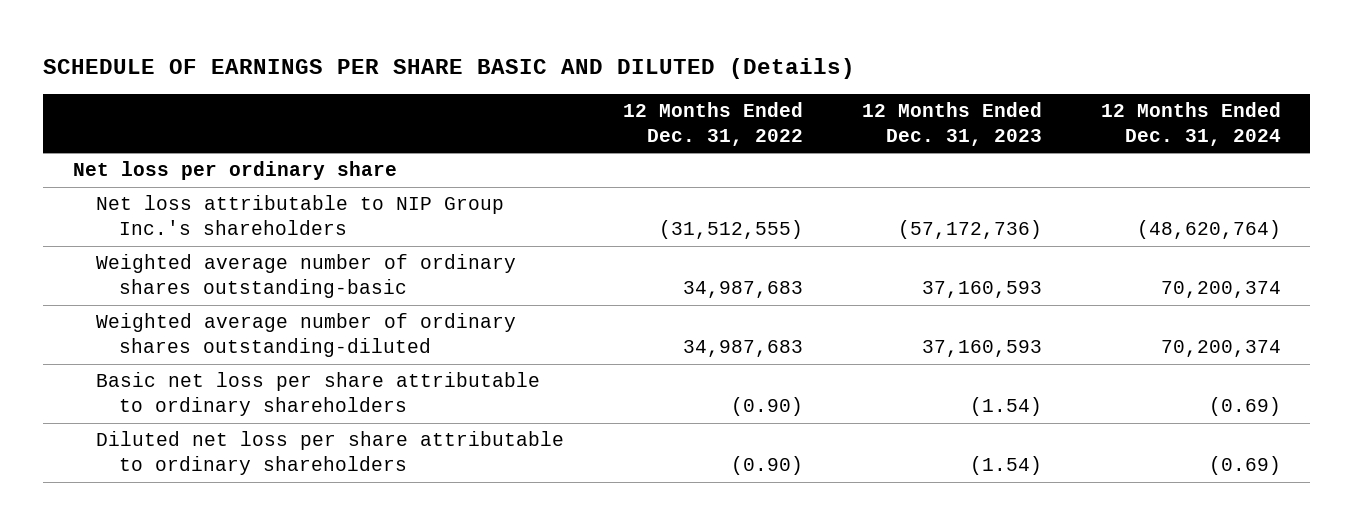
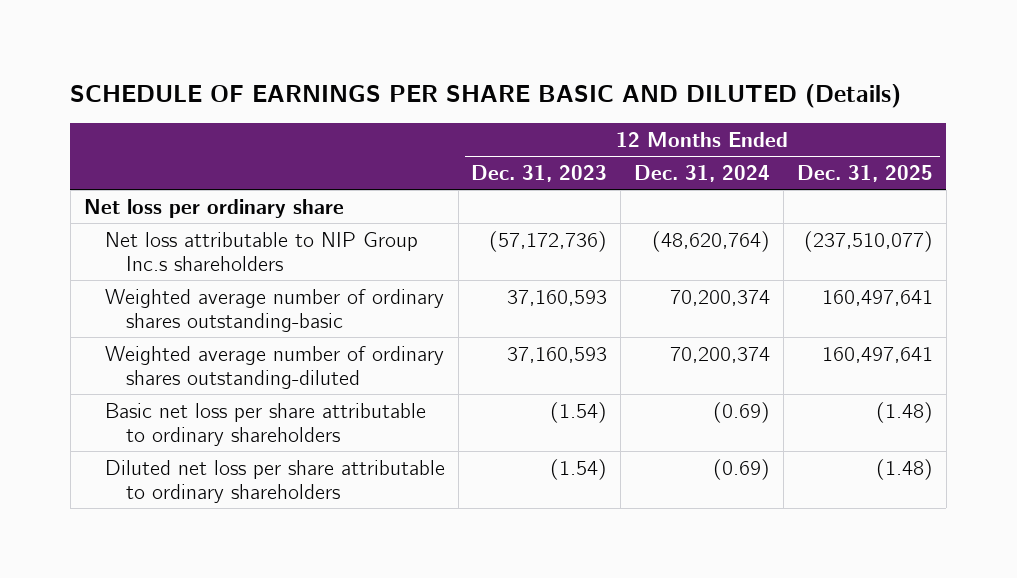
[622,101,803,147] 12 Months Ended Dec. 31, 2022 -> none
none -> [796,164,933,182] Dec. 31, 2025
[95,195,504,236] Net loss attributable to NIP Group Inc.'s shareholders -> [104,231,418,271] Net loss attributable to NIP Group Inc.s shareholders

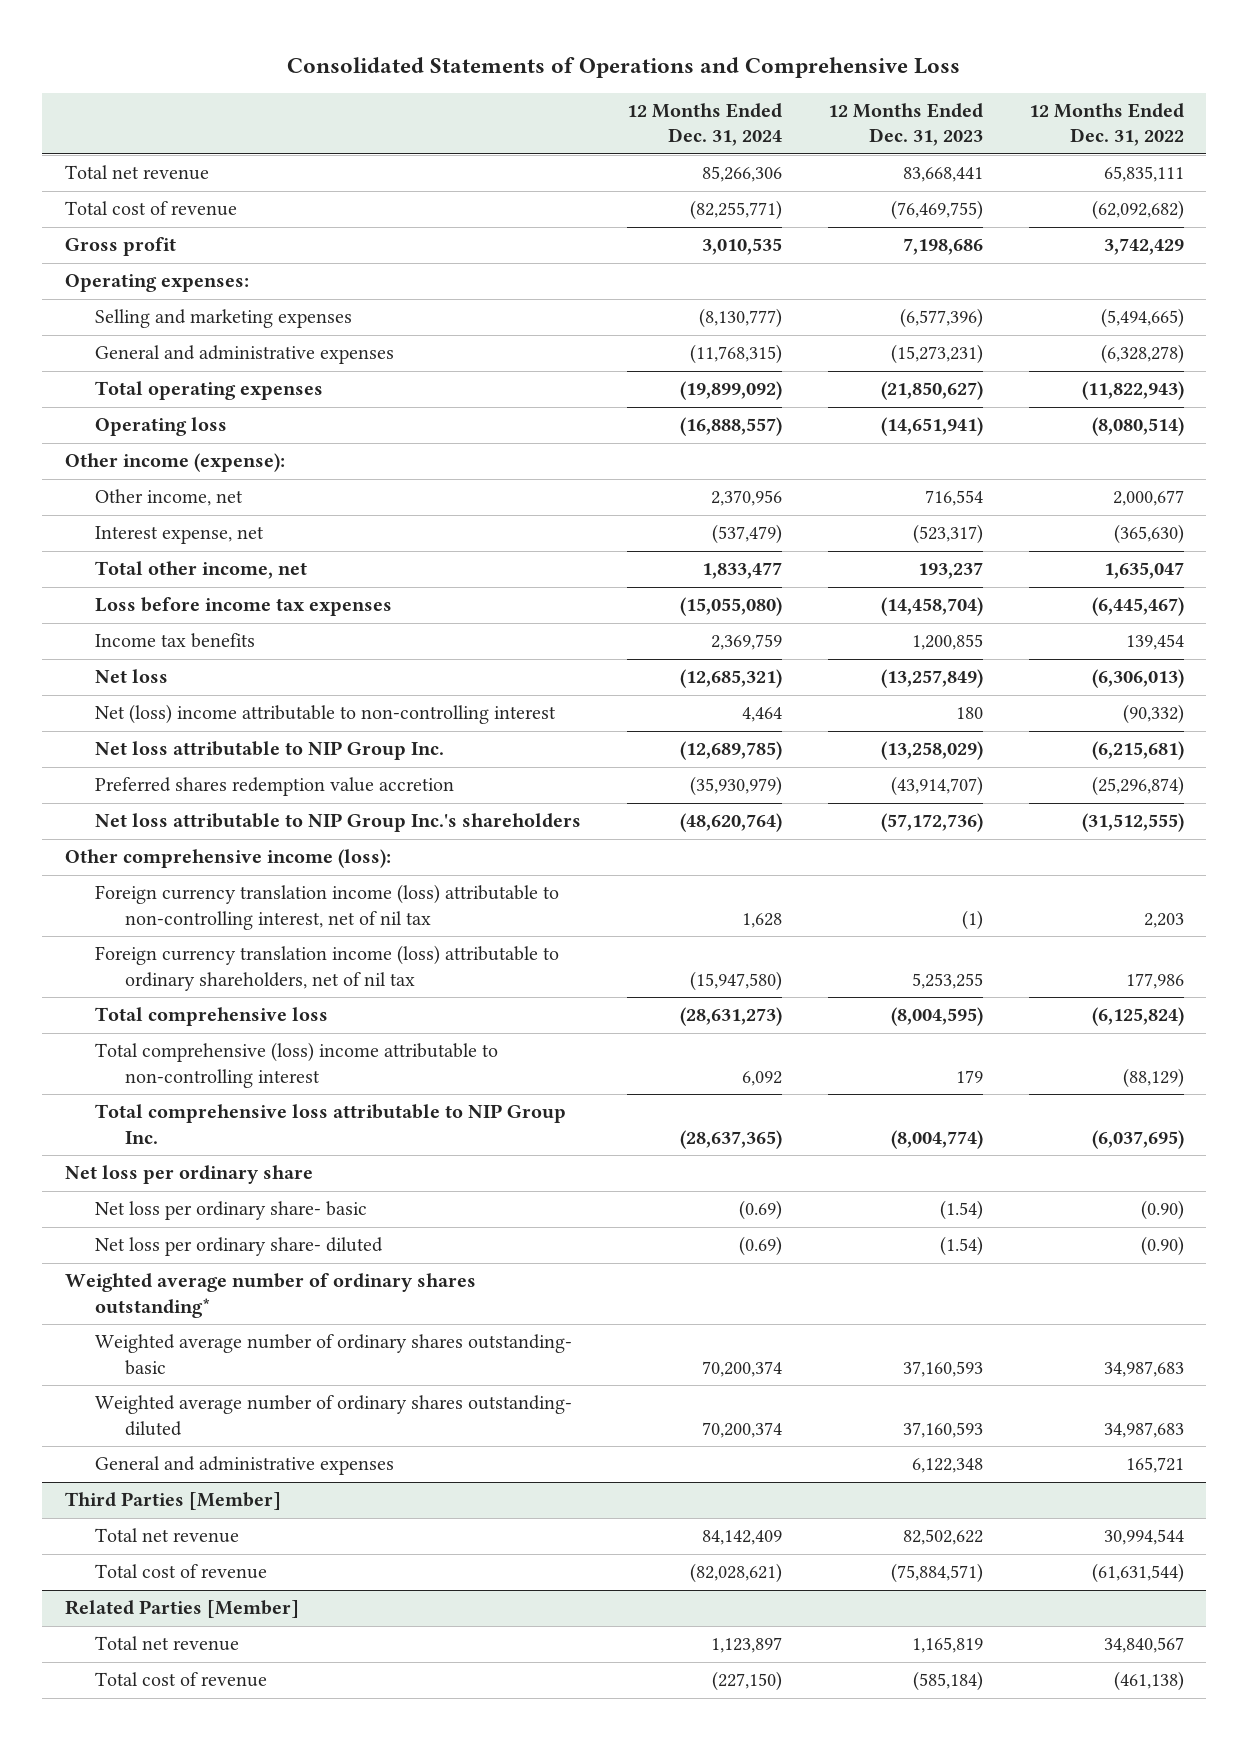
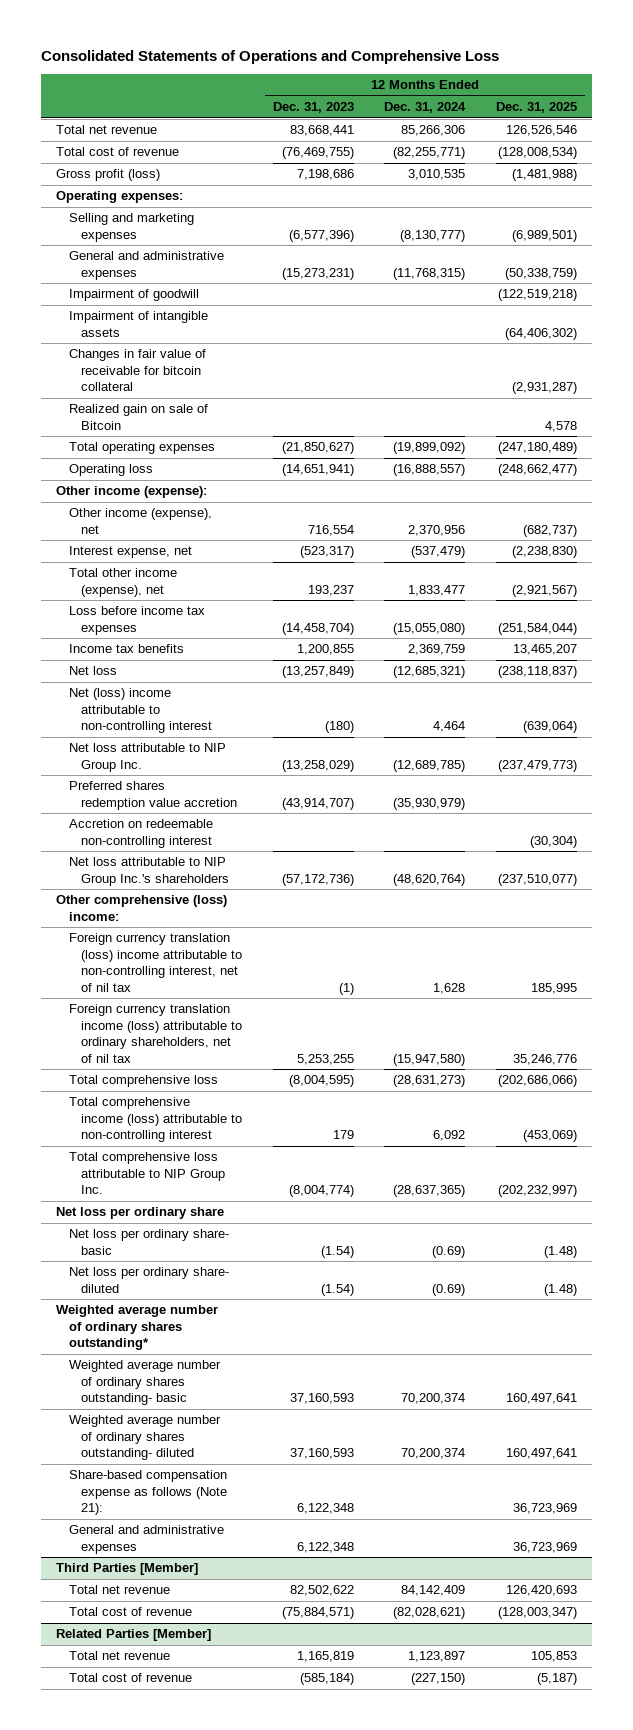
[1028,102,1184,147] 12 Months Ended Dec. 31, 2022 -> none
none -> [495,102,577,114] Dec. 31, 2025
[64,237,176,257] Gross profit -> [56,169,161,182] Gross profit (loss)
none -> [68,289,199,302] Impairment of goodwill
none -> [68,311,208,337] Impairment of intangible assets
none -> [68,349,206,392] Changes in fair value of receivable for bitcoin collateral
none -> [68,404,208,430] Realized gain on sale of Bitcoin
[94,489,243,507] Other income, net -> [68,508,212,534] Other income (expense), net
[94,561,307,580] Total other income, net -> [68,568,177,597] Total other income (expense), net
[955,707,983,720] 180 -> [324,721,354,734] (180)
none -> [68,819,213,848] Accretion on redeemable non-controlling interest
[64,849,391,869] Other comprehensive income (loss): -> [56,895,228,921] Other comprehensive (loss) income:
[94,884,559,930] Foreign currency translation income (loss) attributable to non-controlling interest, net of nil tax -> [68,933,243,992] Foreign currency translation (loss) income attributable to non-controlling interest, net of nil tax
[94,1042,498,1088] Total comprehensive (loss) income attributable to non-controlling interest -> [68,1097,243,1143] Total comprehensive income (loss) attributable to non-controlling interest
none -> [68,1470,228,1516] Share-based compensation expense as follows (Note 21):

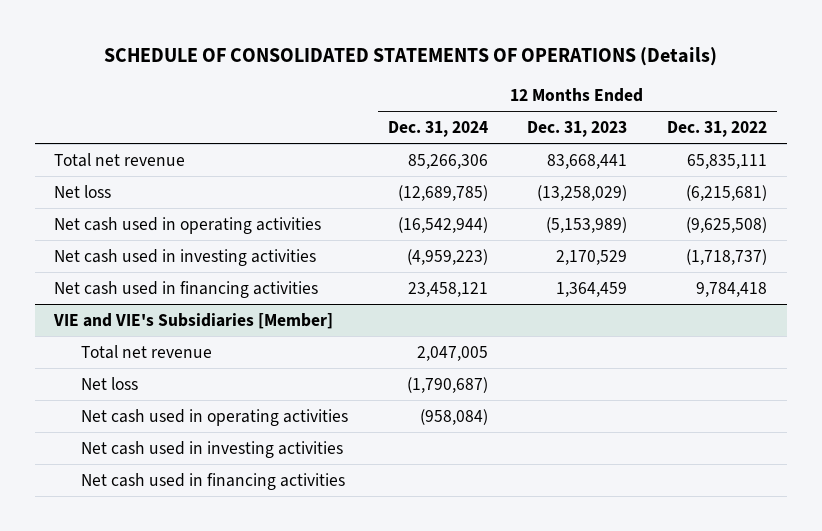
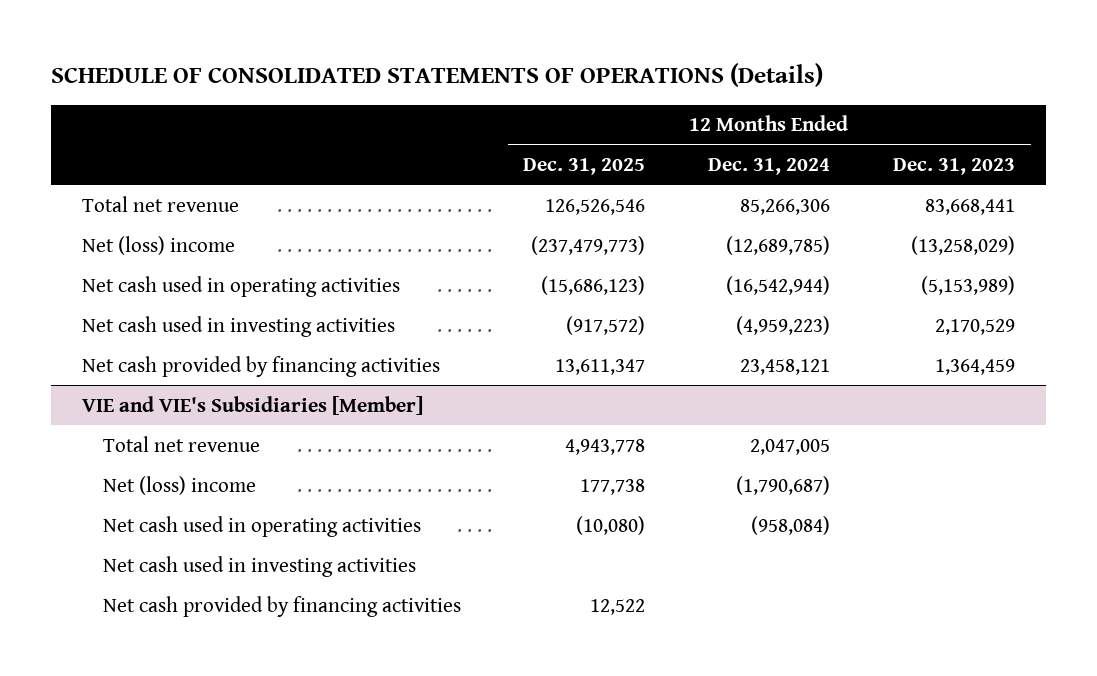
[667,120,768,137] Dec. 31, 2022 -> none
none -> [523,158,646,176] Dec. 31, 2025
[54,184,112,198] Net loss -> [81,235,235,255] Net (loss) income
[54,280,319,298] Net cash used in financing activities -> [81,355,440,377] Net cash provided by financing activities
[81,376,139,390] Net loss -> [102,475,256,495] Net (loss) income
[81,472,346,490] Net cash used in financing activities -> [102,595,461,617] Net cash provided by financing activities

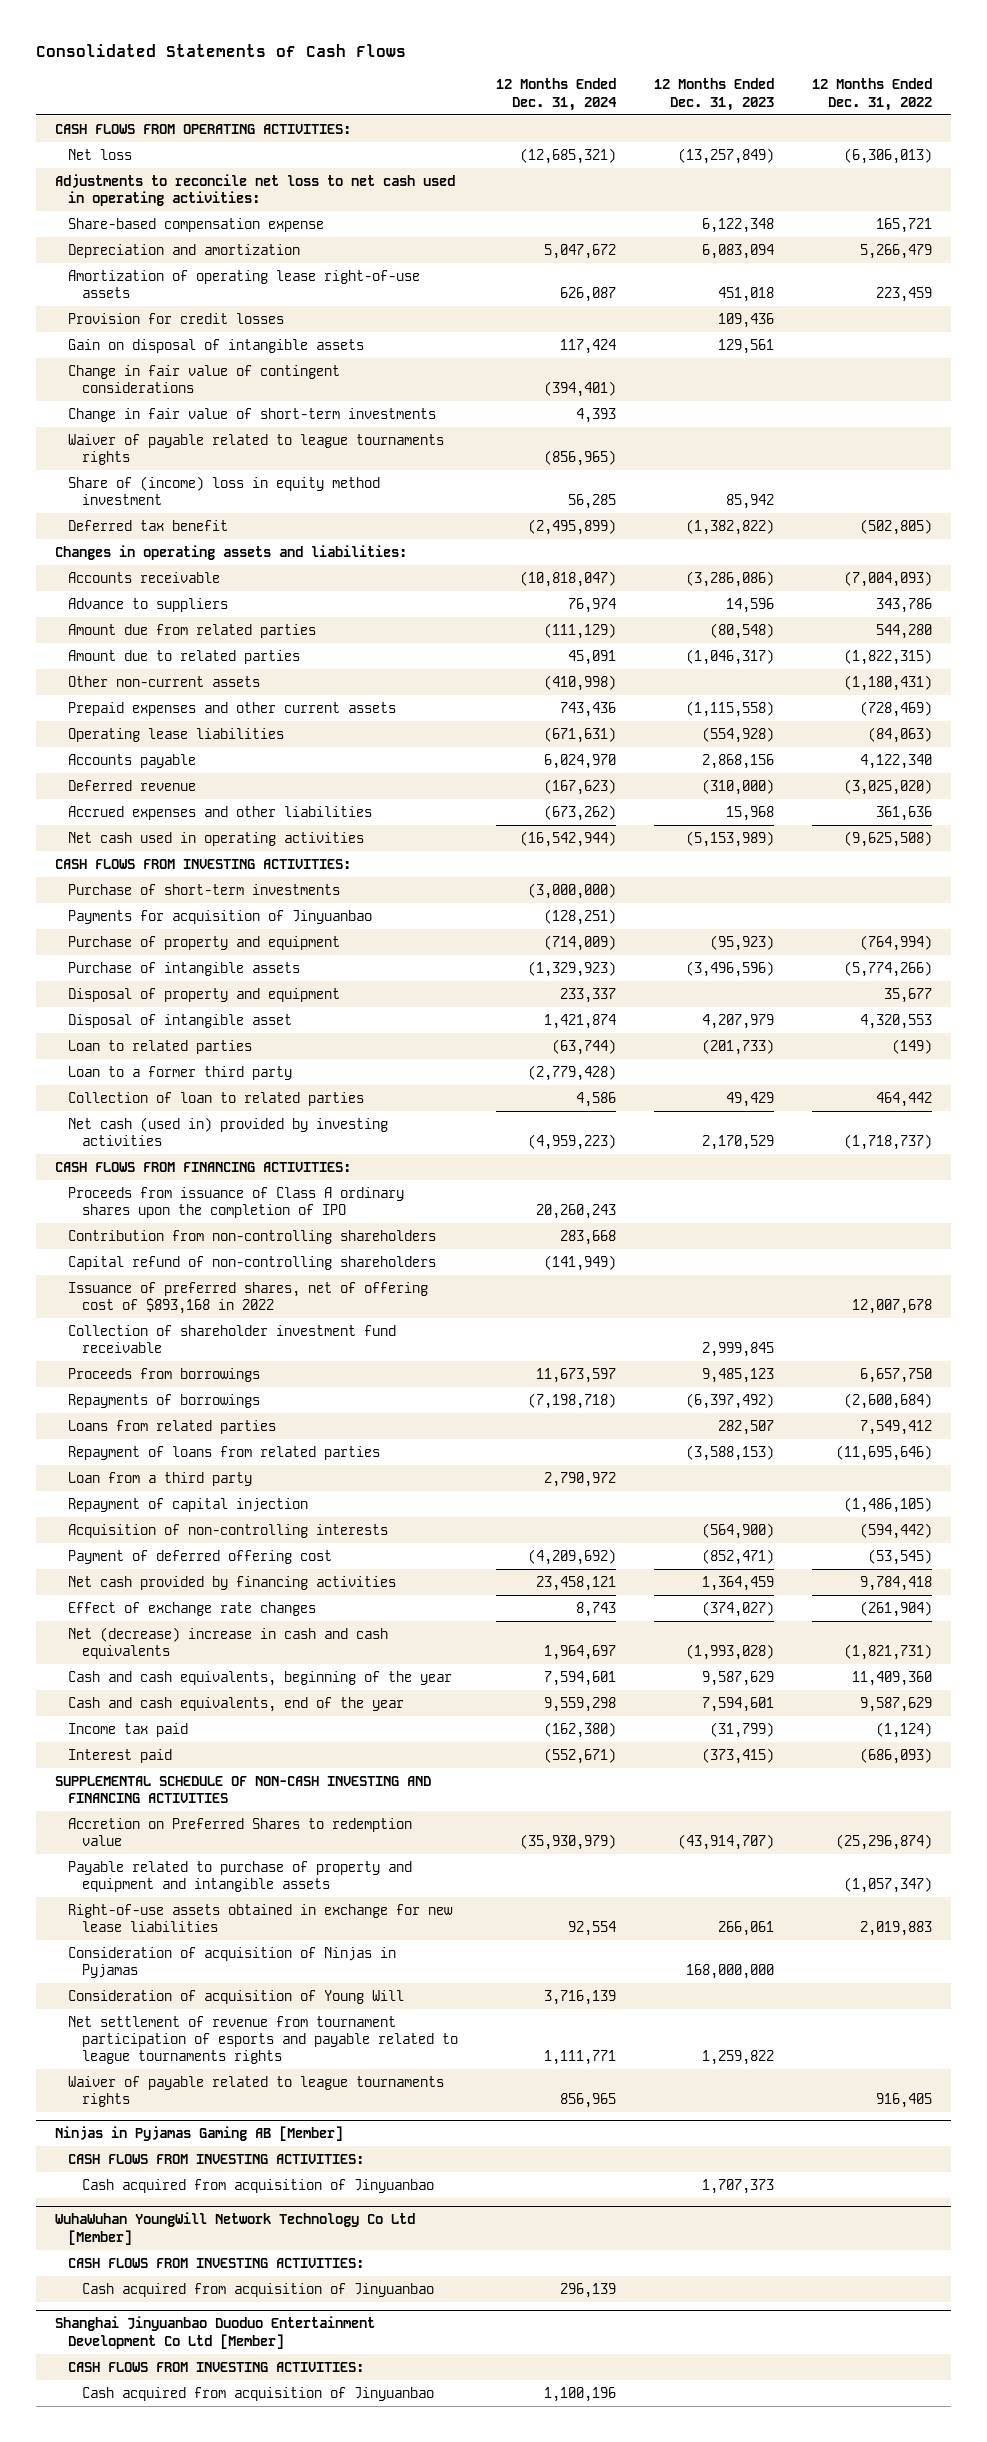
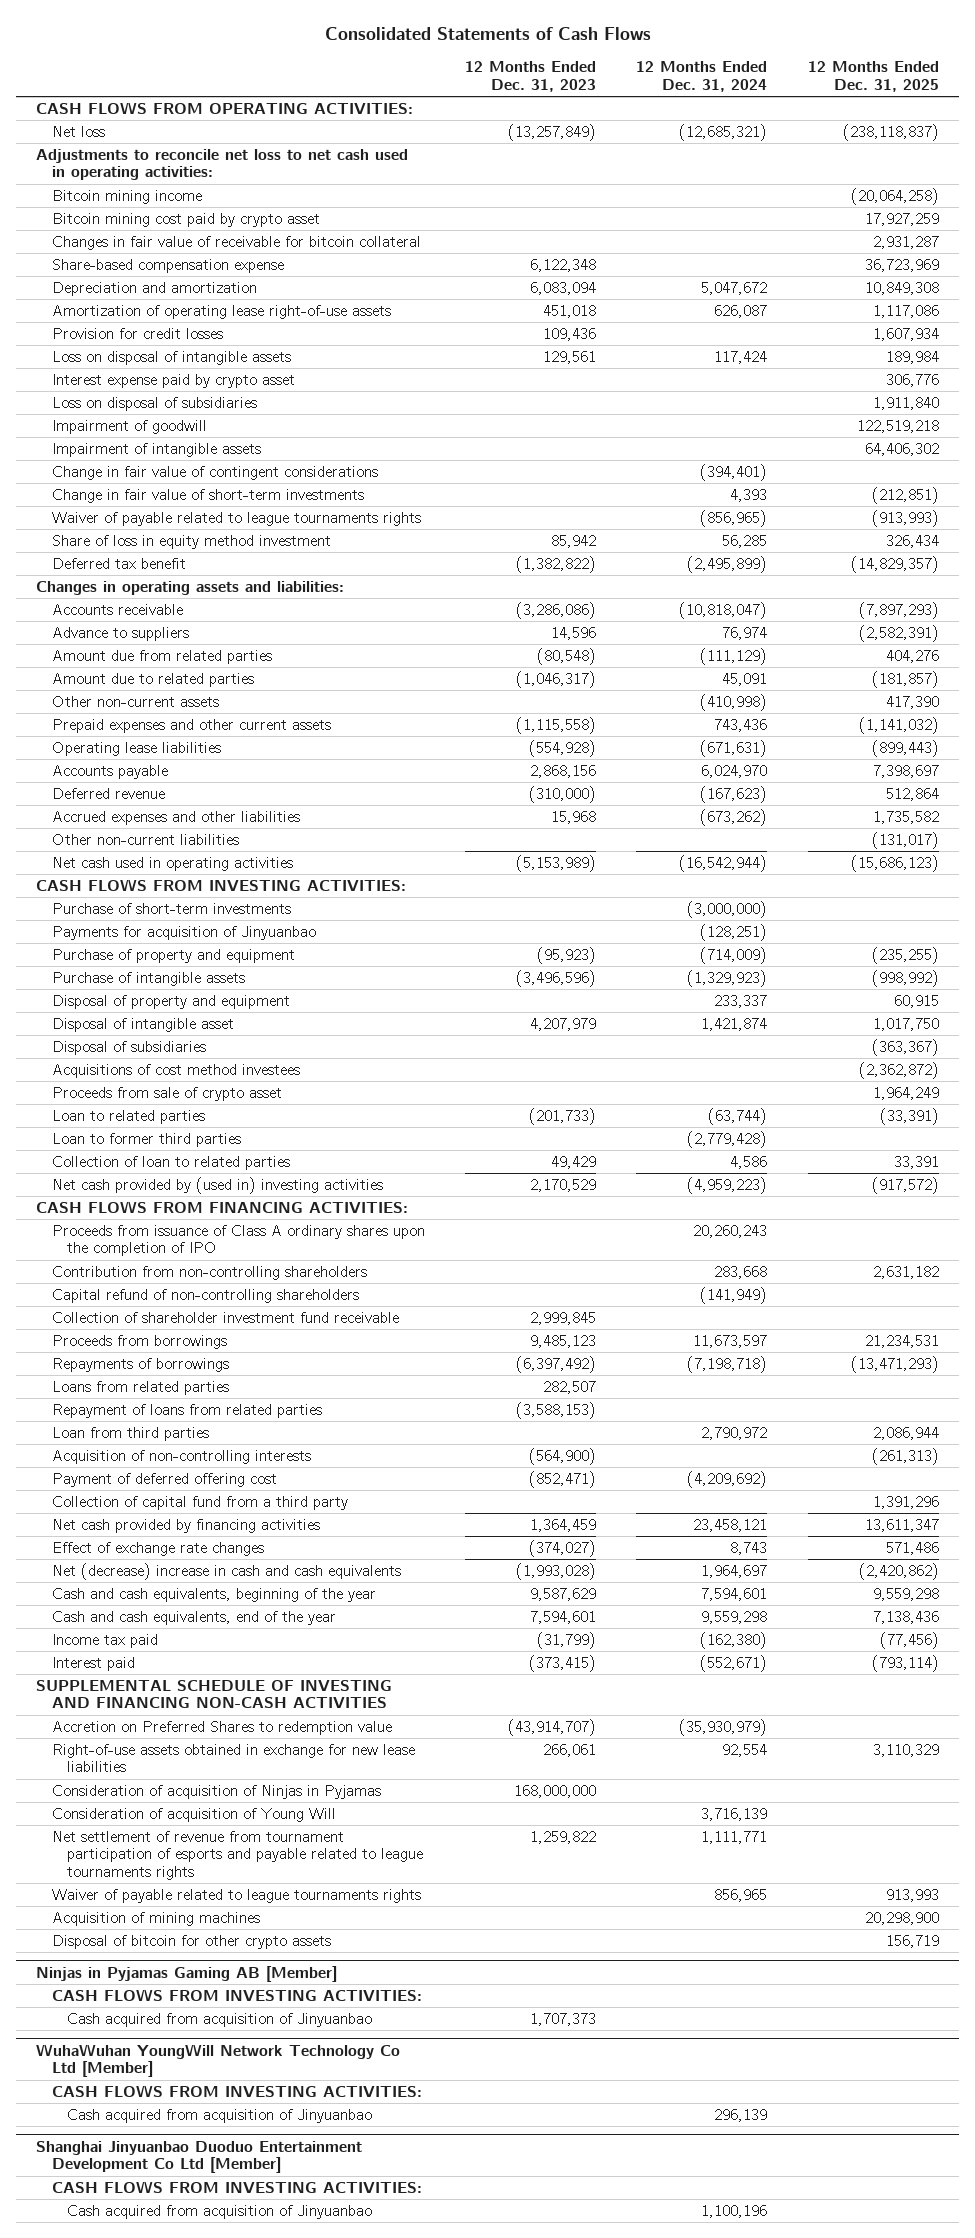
[812,78,933,111] 12 Months Ended Dec. 31, 2022 -> none
none -> [807,61,939,92] 12 Months Ended Dec. 31, 2025
none -> [51,189,202,204] Bitcoin mining income
none -> [51,212,320,227] Bitcoin mining cost paid by crypto asset
none -> [51,235,421,250] Changes in fair value of receivable for bitcoin collateral
[68,338,365,353] Gain on disposal of intangible assets -> [51,350,291,365] Loss on disposal of intangible assets
none -> [51,373,295,388] Interest expense paid by crypto asset
none -> [51,396,257,411] Loss on disposal of subsidiaries
none -> [51,419,207,434] Impairment of goodwill
none -> [51,442,261,457] Impairment of intangible assets
[68,475,381,505] Share of (income) loss in equity method investment -> [51,534,331,549] Share of loss in equity method investment
none -> [51,833,239,845] Other non-current liabilities
none -> [51,1040,206,1055] Disposal of subsidiaries
none -> [51,1063,300,1078] Acquisitions of cost method investees
none -> [51,1086,282,1101] Proceeds from sale of crypto asset
[68,1065,293,1080] Loan to a former third party -> [51,1132,241,1147] Loan to former third parties
[68,1116,389,1146] Net cash (used in) provided by investing activities -> [51,1176,383,1194] Net cash provided by (used in) investing activities
[68,1281,429,1314] Issuance of preferred shares, net of offering cost of $893,168 in 2022 -> none
[68,1497,309,1512] Repayment of capital injection -> none
[68,1471,253,1486] Loan from a third party -> [51,1426,209,1441] Loan from third parties
none -> [51,1495,348,1510] Collection of capital fund from a third party
[54,1775,431,1803] SUPPLEMENTAL SCHEDULE OF NON-CASH INVESTING AND FINANCING ACTIVITIES -> [36,1679,393,1709] SUPPLEMENTAL SCHEDULE OF INVESTING AND FINANCING NON-CASH ACTIVITIES
[68,1860,413,1892] Payable related to purchase of property and equipment and intangible assets -> none
none -> [51,1911,260,1926] Acquisition of mining machines
none -> [51,1934,331,1949] Disposal of bitcoin for other crypto assets

